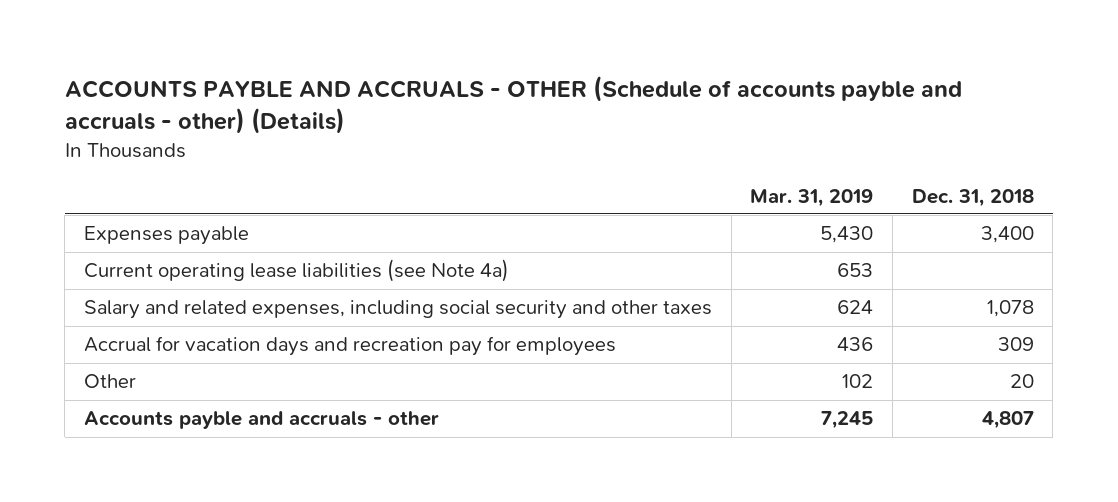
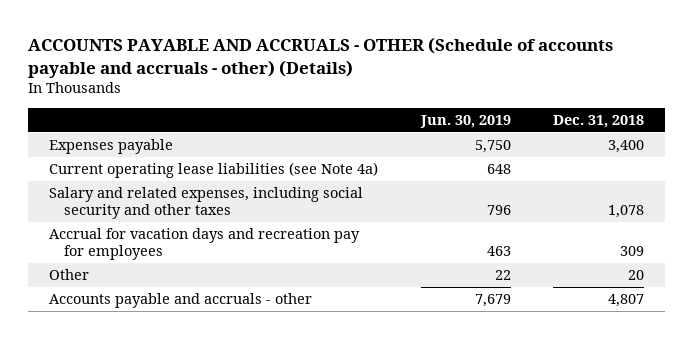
[64,75,962,134] ACCOUNTS PAYBLE AND ACCRUALS - OTHER (Schedule of accounts payble and accruals - other) (Details) -> [28,36,614,78] ACCOUNTS PAYABLE AND ACCRUALS - OTHER (Schedule of accounts payable and accruals - other) (Details)
[750,188,874,207] Mar. 31, 2019 -> none
none -> [419,115,511,129] Jun. 30, 2019
[83,411,439,430] Accounts payble and accruals - other -> [49,293,313,309] Accounts payable and accruals - other

